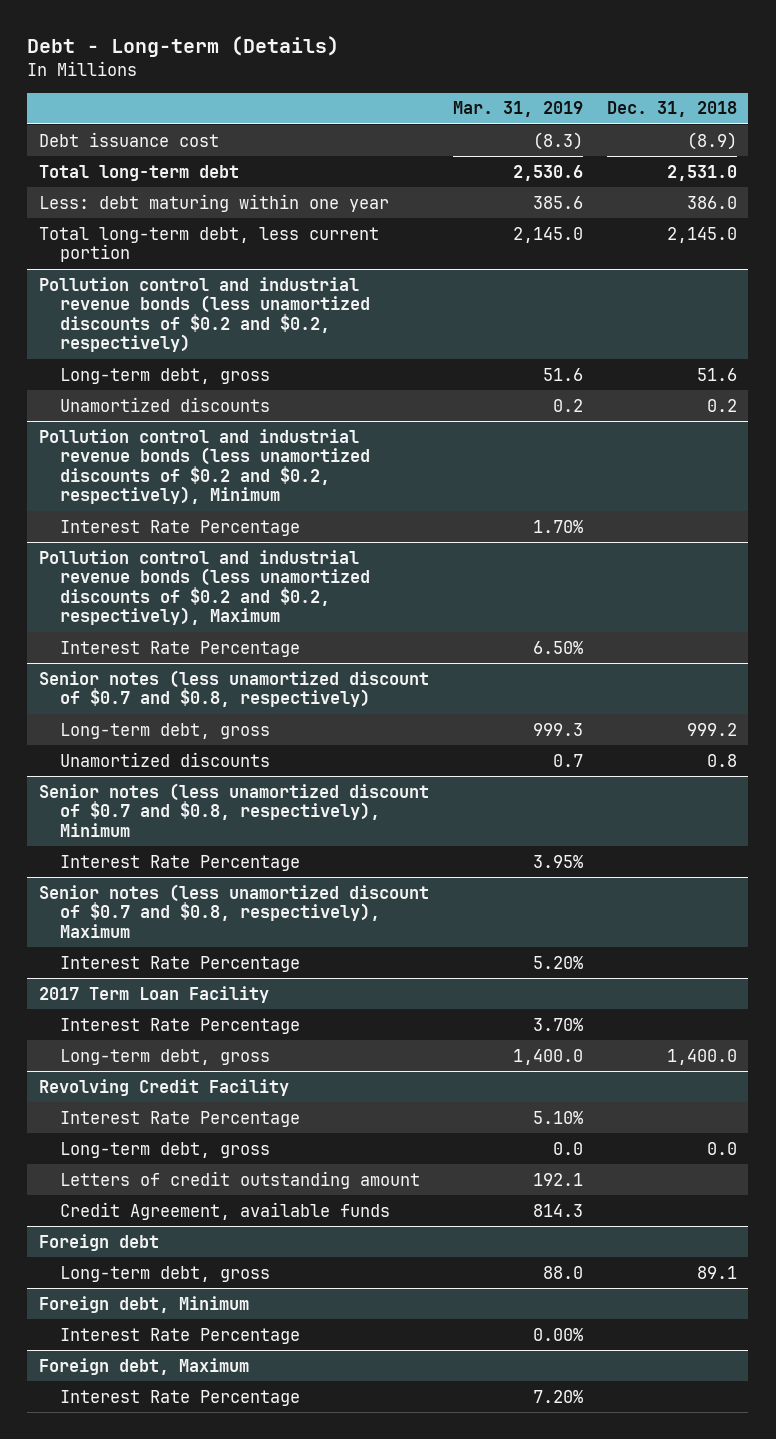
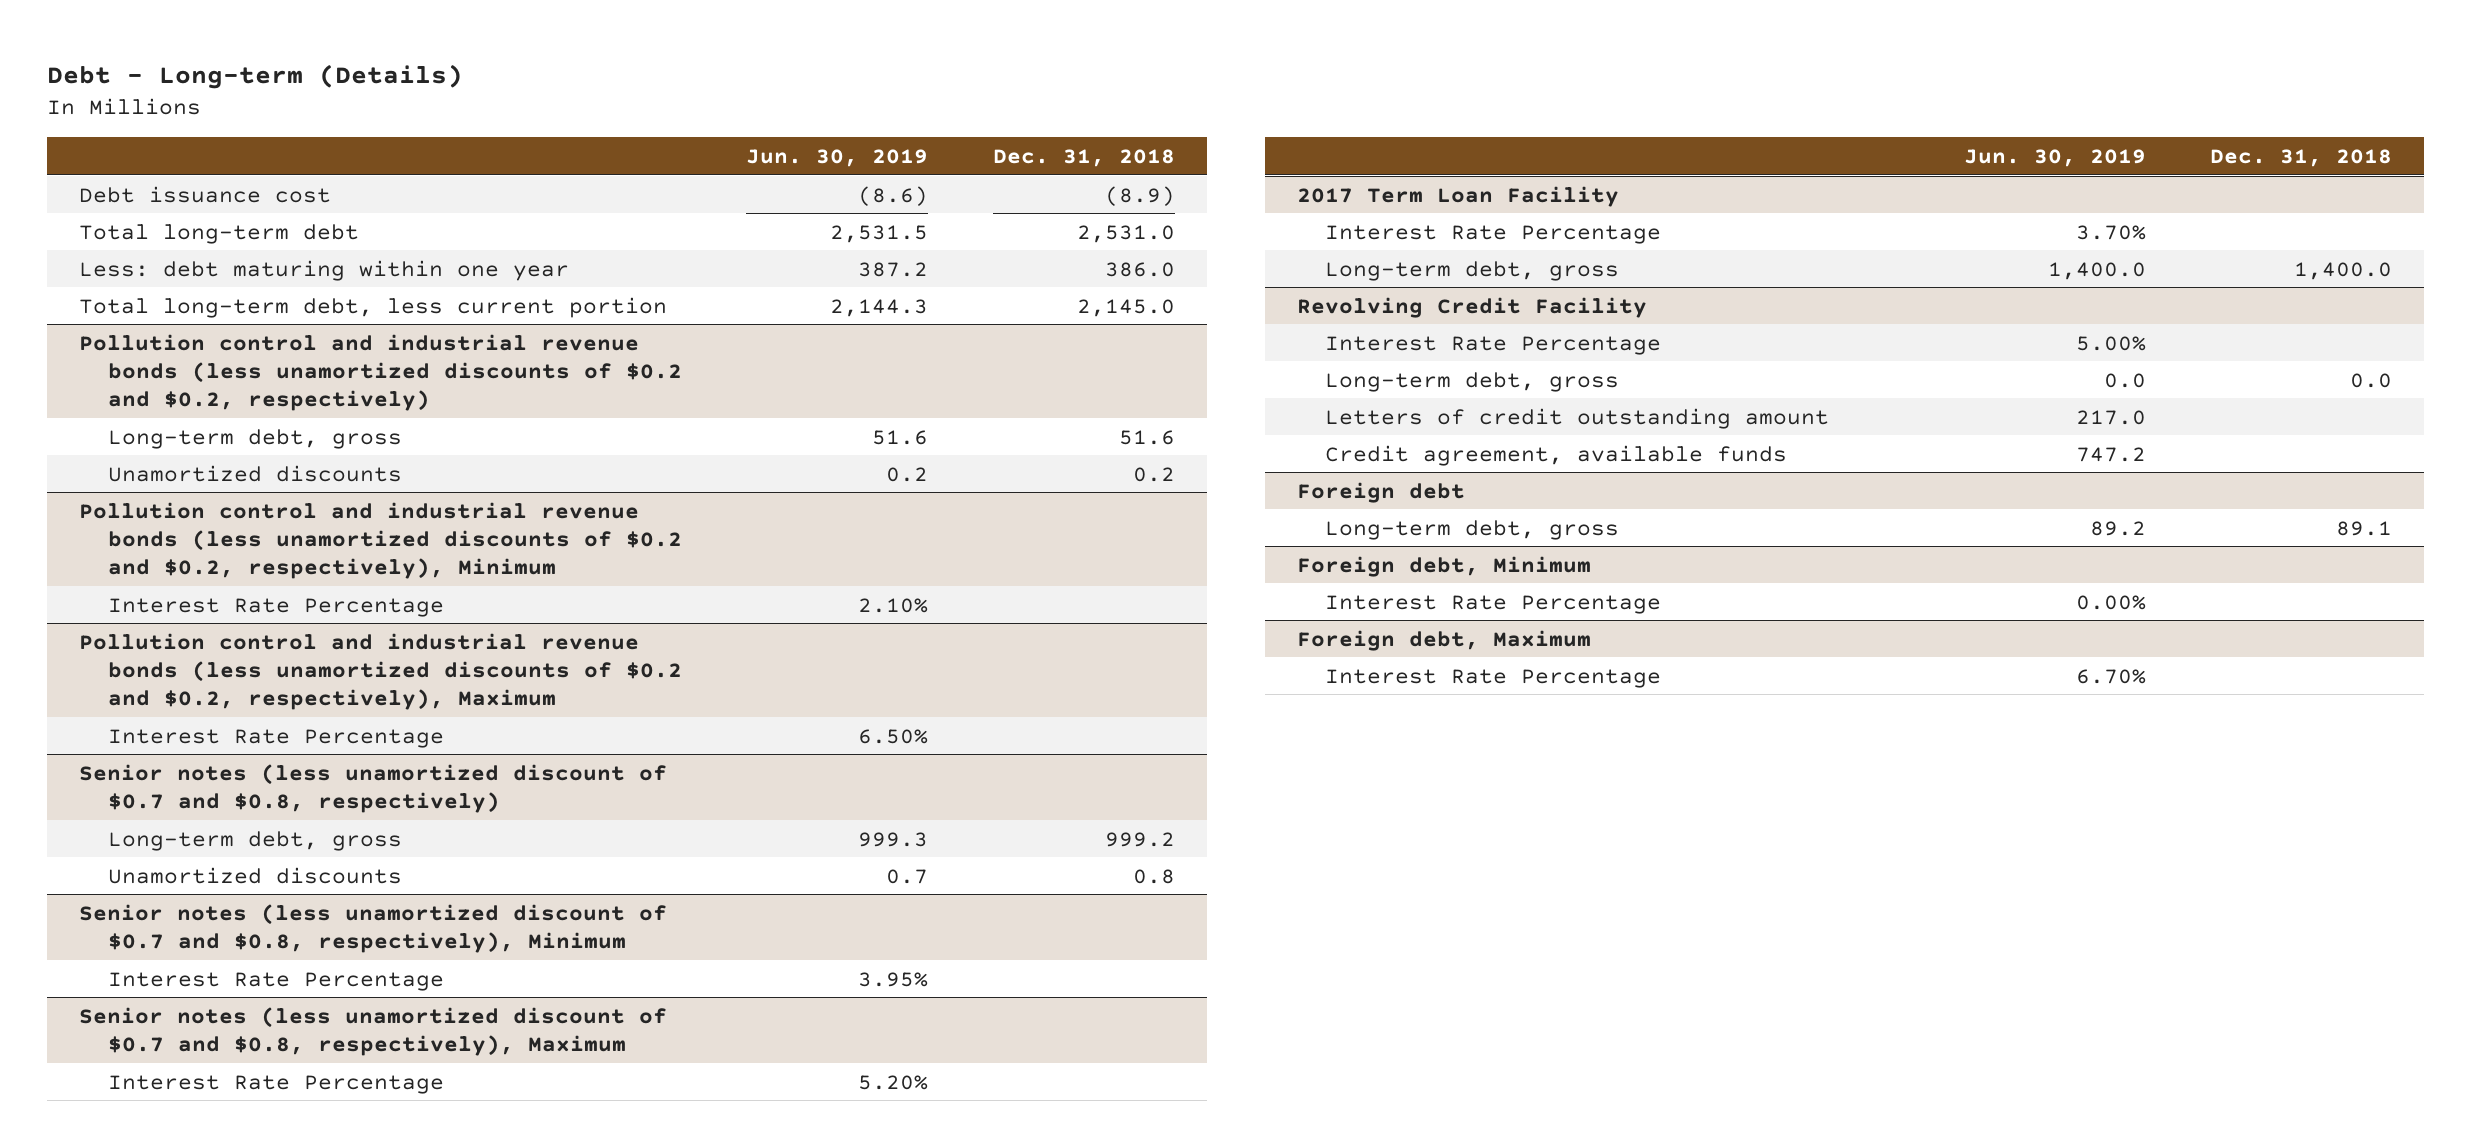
[452,101,583,118] Mar. 31, 2019 -> none
none -> [746,149,929,168] Jun. 30, 2019
[59,1201,390,1220] Credit Agreement, available funds -> [1325,444,1788,466] Credit agreement, available funds

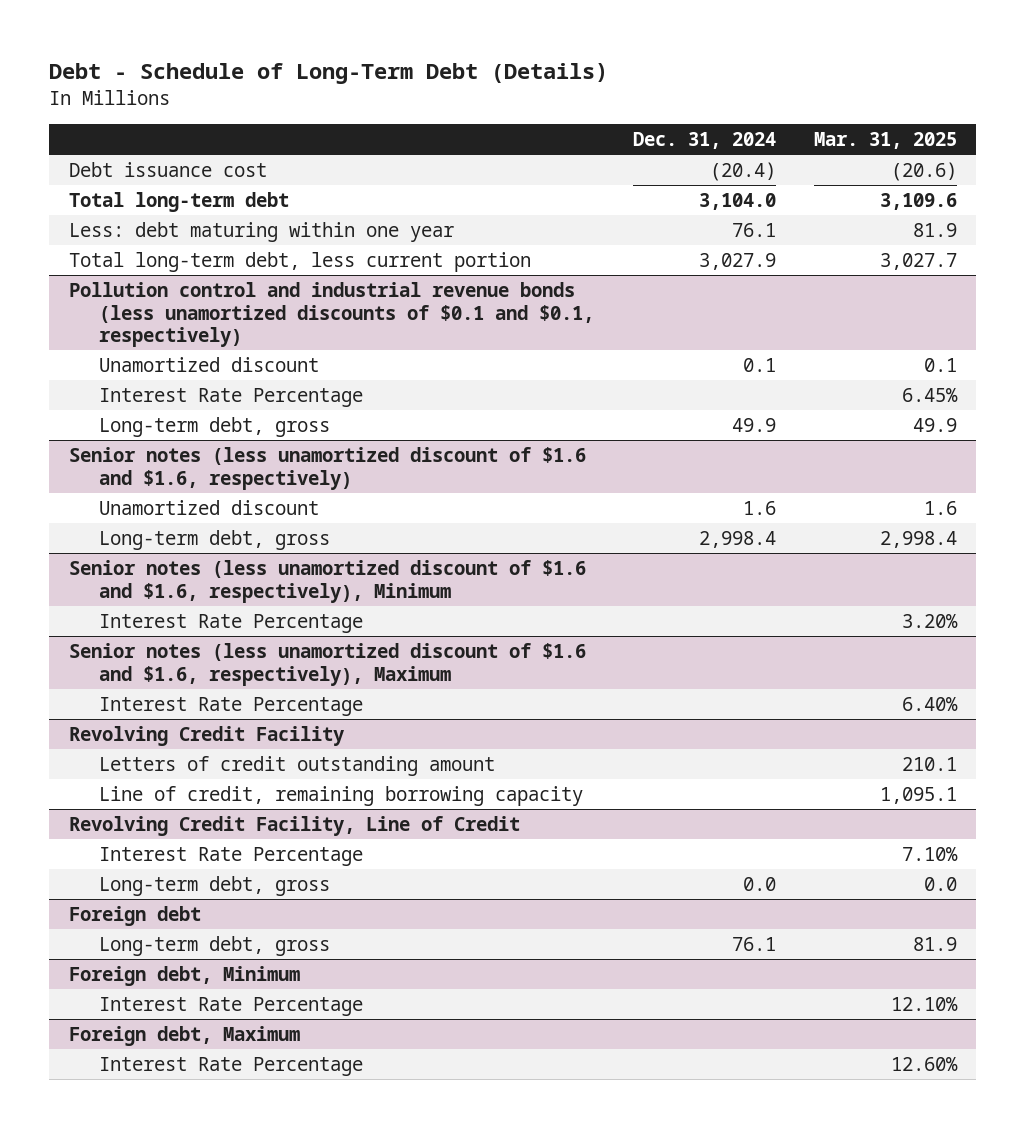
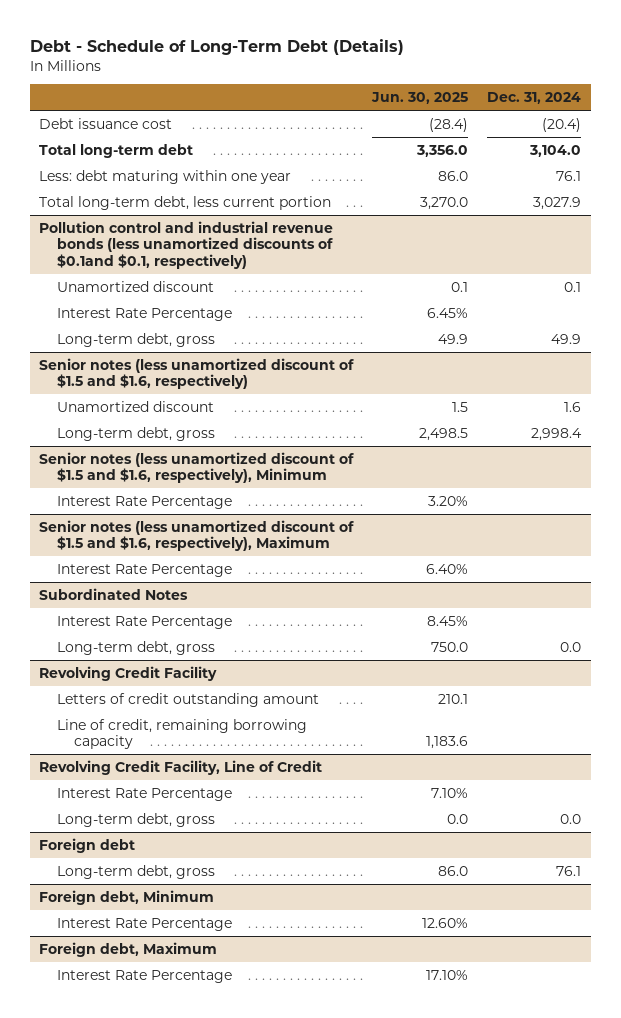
[813,132,957,150] Mar. 31, 2025 -> none
none -> [371,92,469,105] Jun. 30, 2025
[68,281,595,348] Pollution control and industrial revenue bonds (less unamortized discounts of $0.1 and $0.1, respectively) -> [39,220,334,269] Pollution control and industrial revenue bonds (less unamortized discounts of $0.1and $0.1, respectively)
[68,446,586,490] Senior notes (less unamortized discount of $1.6 and $1.6, respectively) -> [39,357,355,390] Senior notes (less unamortized discount of $1.5 and $1.6, respectively)
[68,559,586,603] Senior notes (less unamortized discount of $1.6 and $1.6, respectively), Minimum -> [39,451,355,484] Senior notes (less unamortized discount of $1.5 and $1.6, respectively), Minimum
[68,642,586,686] Senior notes (less unamortized discount of $1.6 and $1.6, respectively), Maximum -> [39,519,355,552] Senior notes (less unamortized discount of $1.5 and $1.6, respectively), Maximum
none -> [39,587,189,600] Subordinated Notes
none -> [56,615,232,629] Interest Rate Percentage
none -> [56,640,215,655] Long-term debt, gross

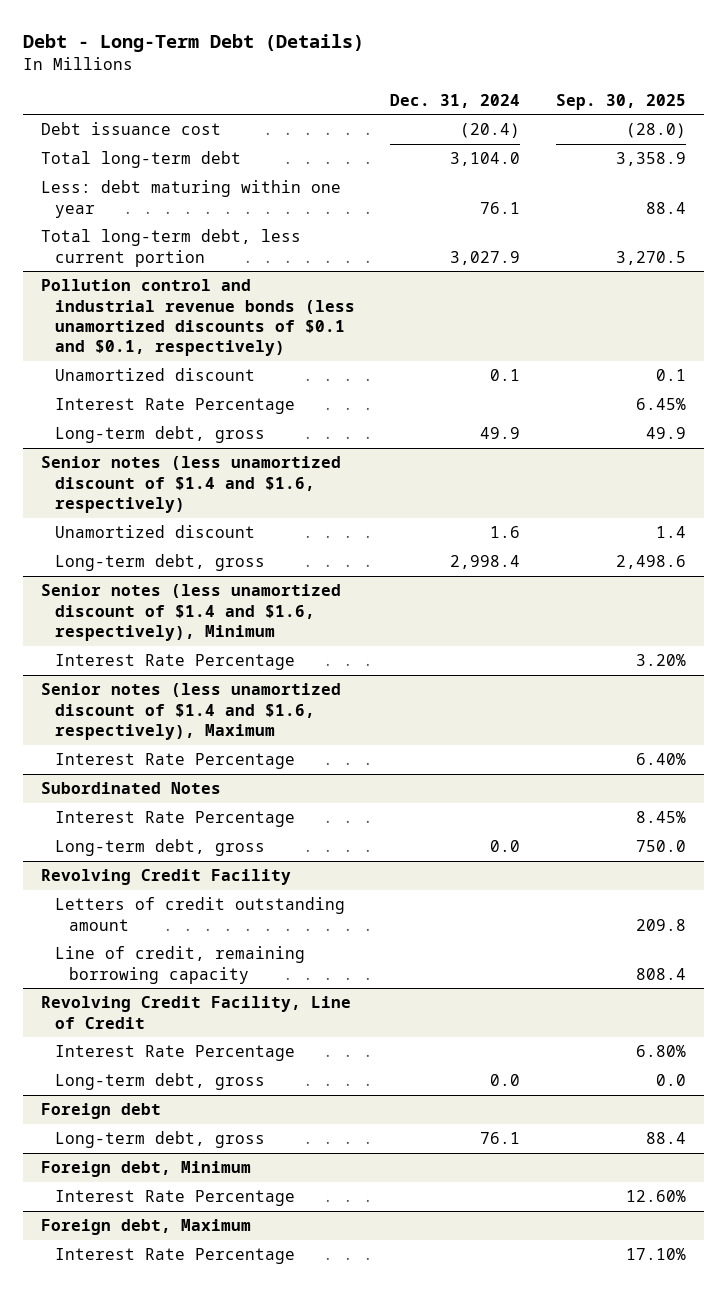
[29,38,404,55] Debt - Schedule of Long-Term Debt (Details) -> [23,33,365,52] Debt - Long-Term Debt (Details)
[371,92,469,105] Jun. 30, 2025 -> none
none -> [556,93,687,110] Sep. 30, 2025
[39,220,334,269] Pollution control and industrial revenue bonds (less unamortized discounts of $0.1and $0.1, respectively) -> [41,279,355,357] Pollution control and industrial revenue bonds (less unamortized discounts of $0.1 and $0.1, respectively)
[39,357,355,390] Senior notes (less unamortized discount of $1.5 and $1.6, respectively) -> [41,456,342,513] Senior notes (less unamortized discount of $1.4 and $1.6, respectively)
[39,451,355,484] Senior notes (less unamortized discount of $1.5 and $1.6, respectively), Minimum -> [41,584,342,641] Senior notes (less unamortized discount of $1.4 and $1.6, respectively), Minimum
[39,519,355,552] Senior notes (less unamortized discount of $1.5 and $1.6, respectively), Maximum -> [41,683,342,740] Senior notes (less unamortized discount of $1.4 and $1.6, respectively), Maximum

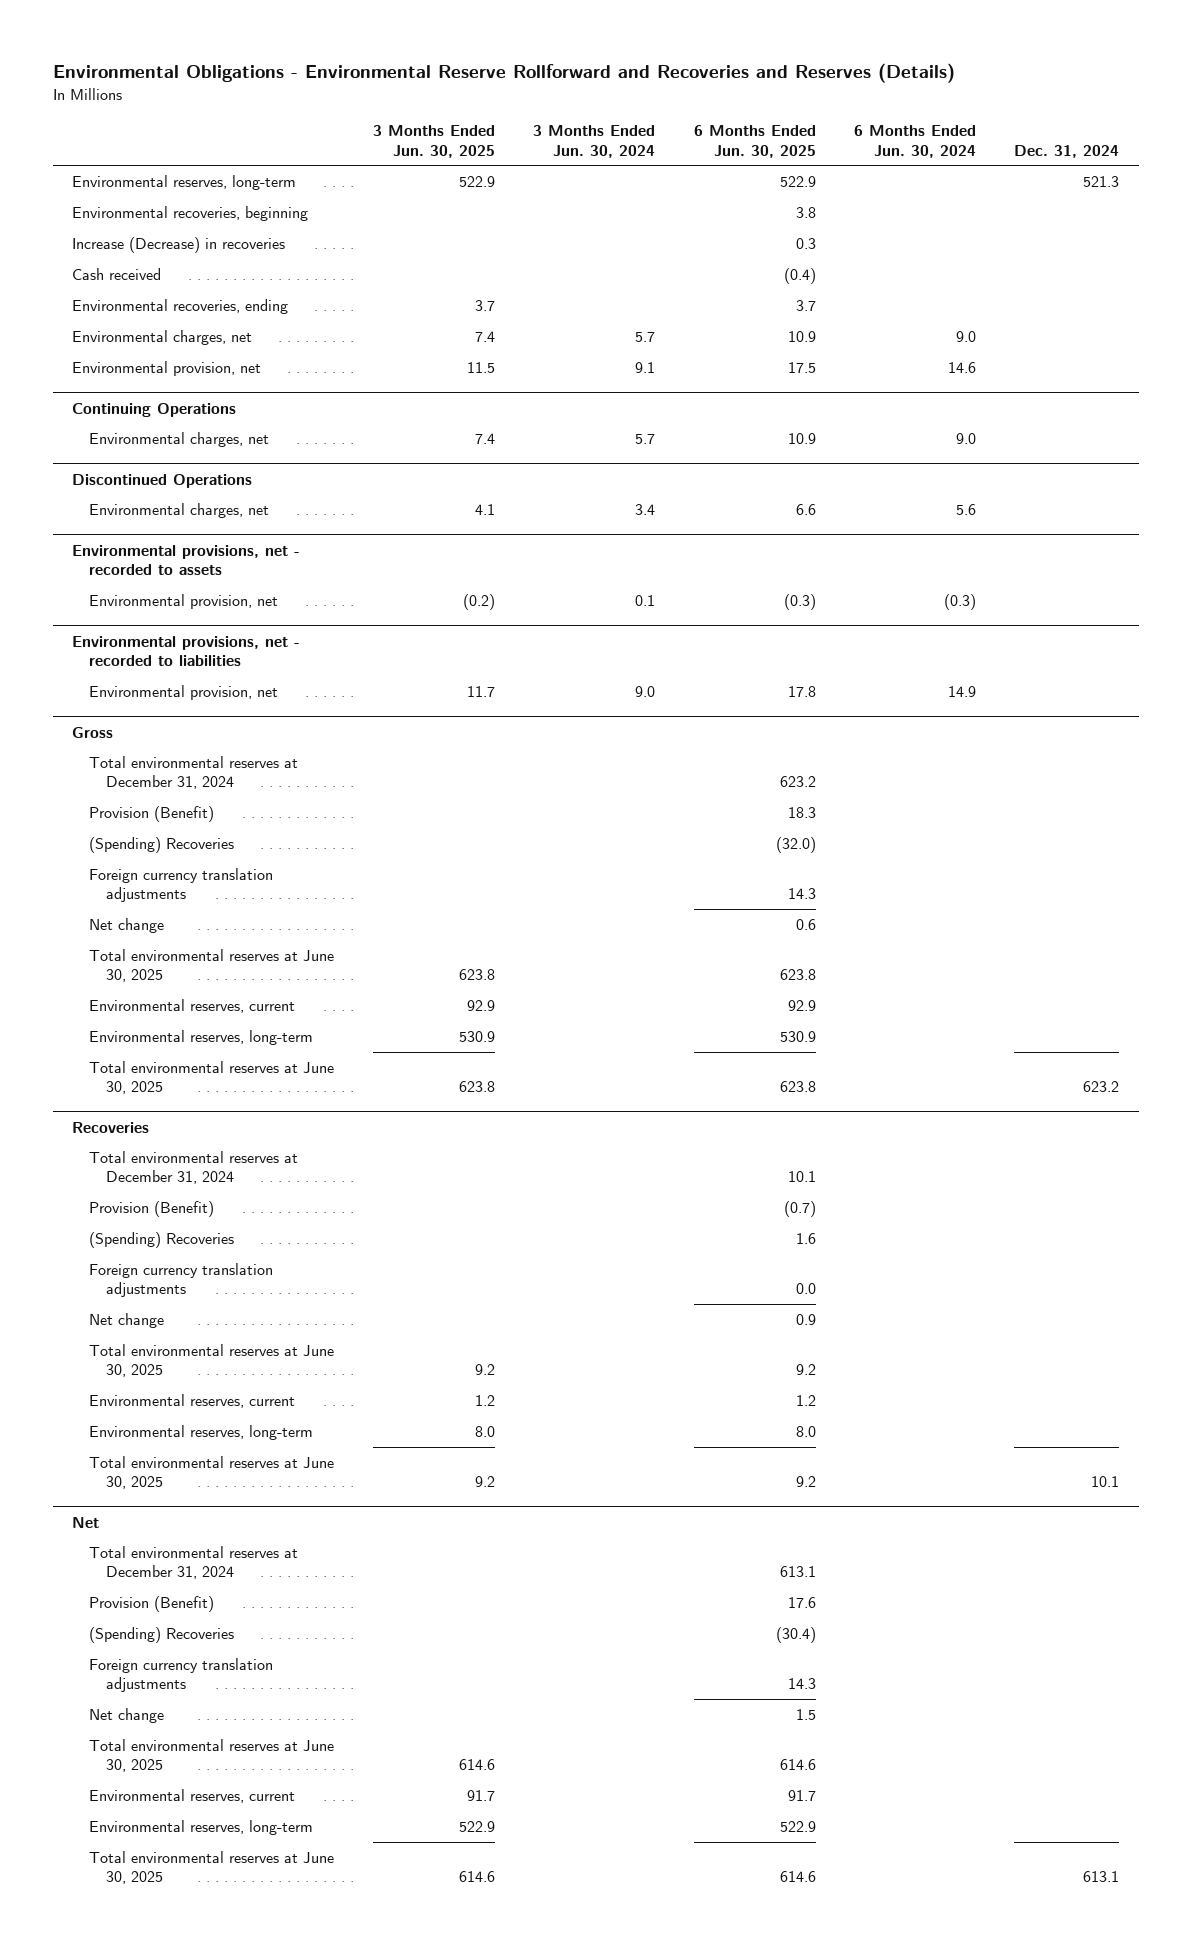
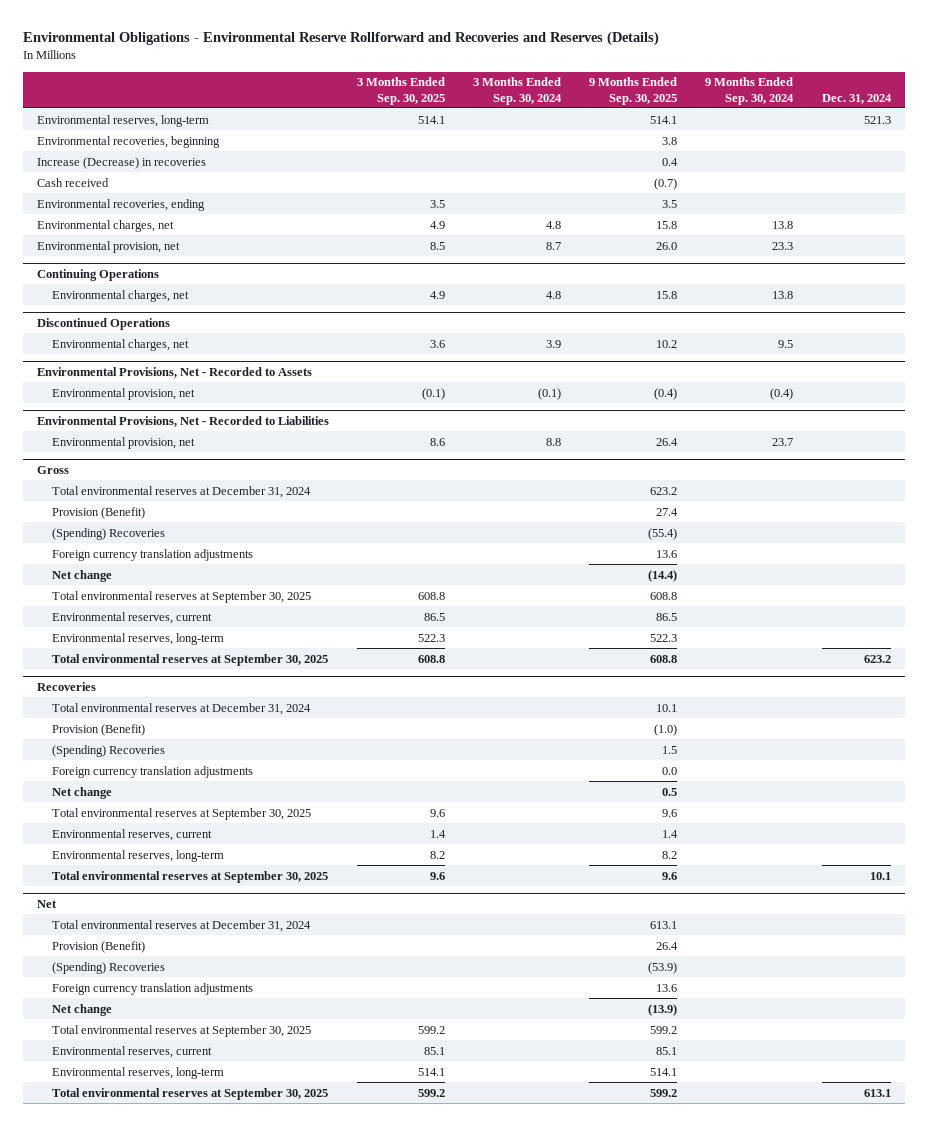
[372,125,495,158] 3 Months Ended Jun. 30, 2025 -> none
[533,125,656,158] 3 Months Ended Jun. 30, 2024 -> none
[693,125,816,158] 6 Months Ended Jun. 30, 2025 -> none
[853,125,976,158] 6 Months Ended Jun. 30, 2024 -> none
none -> [356,77,445,105] 3 Months Ended Sep. 30, 2025
none -> [473,77,563,105] 3 Months Ended Sep. 30, 2024
none -> [589,77,678,105] 9 Months Ended Sep. 30, 2025
none -> [705,77,795,105] 9 Months Ended Sep. 30, 2024
[72,544,301,575] Environmental provisions, net - recorded to assets -> [36,367,312,379] Environmental Provisions, Net - Recorded to Assets
[72,635,301,666] Environmental provisions, net - recorded to liabilities -> [36,416,329,428] Environmental Provisions, Net - Recorded to Liabilities
[89,948,335,983] Total environmental reserves at June 30, 2025 -> [51,590,311,603] Total environmental reserves at September 30, 2025
[89,1060,335,1095] Total environmental reserves at June 30, 2025 -> [51,653,328,666] Total environmental reserves at September 30, 2025
[89,1343,335,1378] Total environmental reserves at June 30, 2025 -> [51,807,311,820] Total environmental reserves at September 30, 2025
[89,1455,335,1490] Total environmental reserves at June 30, 2025 -> [51,870,328,883] Total environmental reserves at September 30, 2025
[89,1738,335,1773] Total environmental reserves at June 30, 2025 -> [51,1024,311,1037] Total environmental reserves at September 30, 2025
[89,1850,335,1885] Total environmental reserves at June 30, 2025 -> [51,1087,328,1100] Total environmental reserves at September 30, 2025

